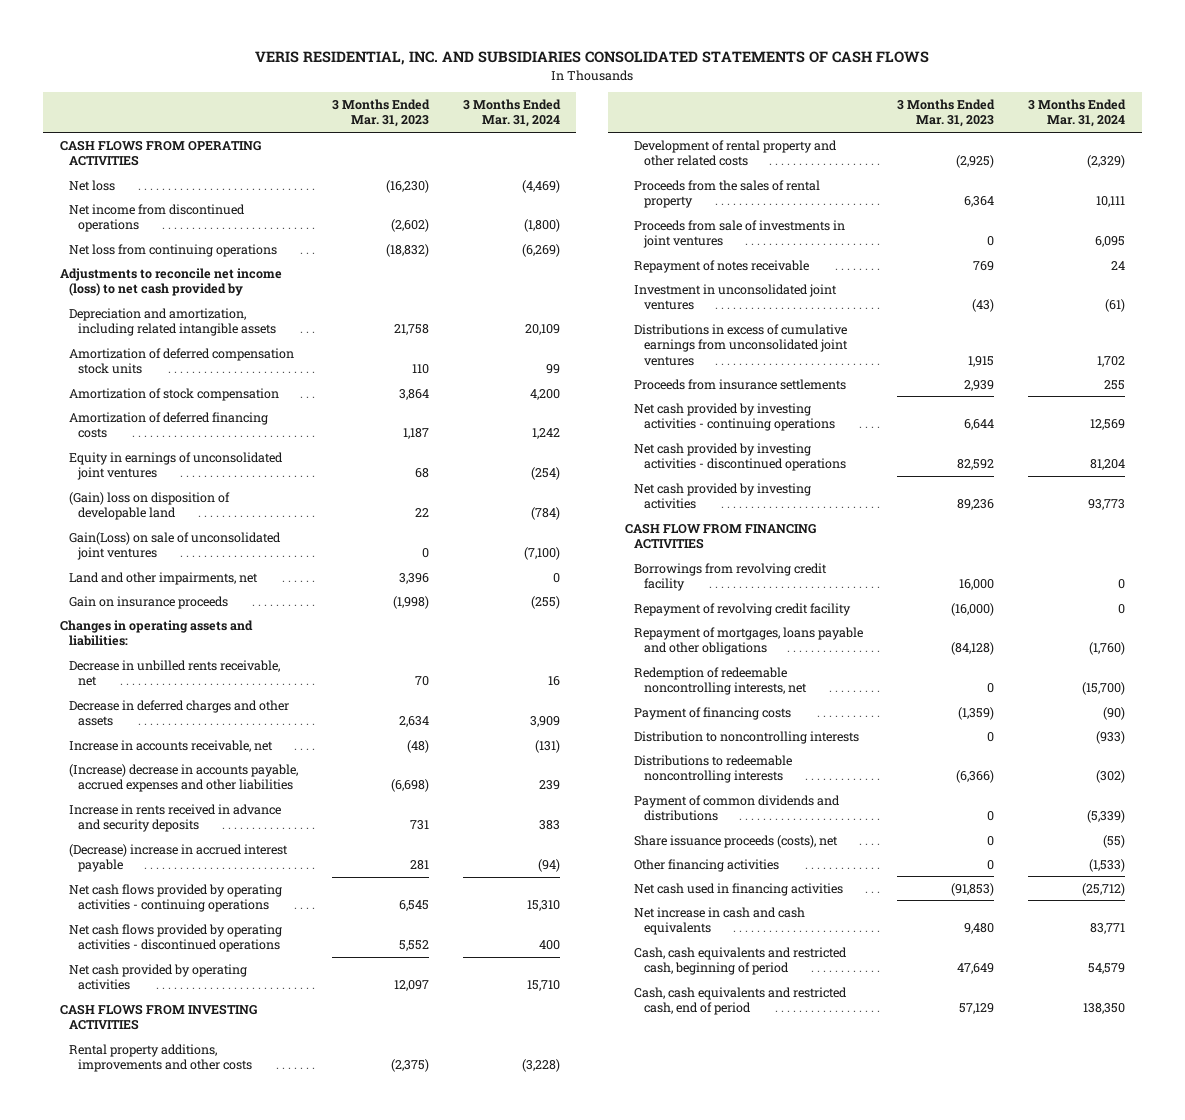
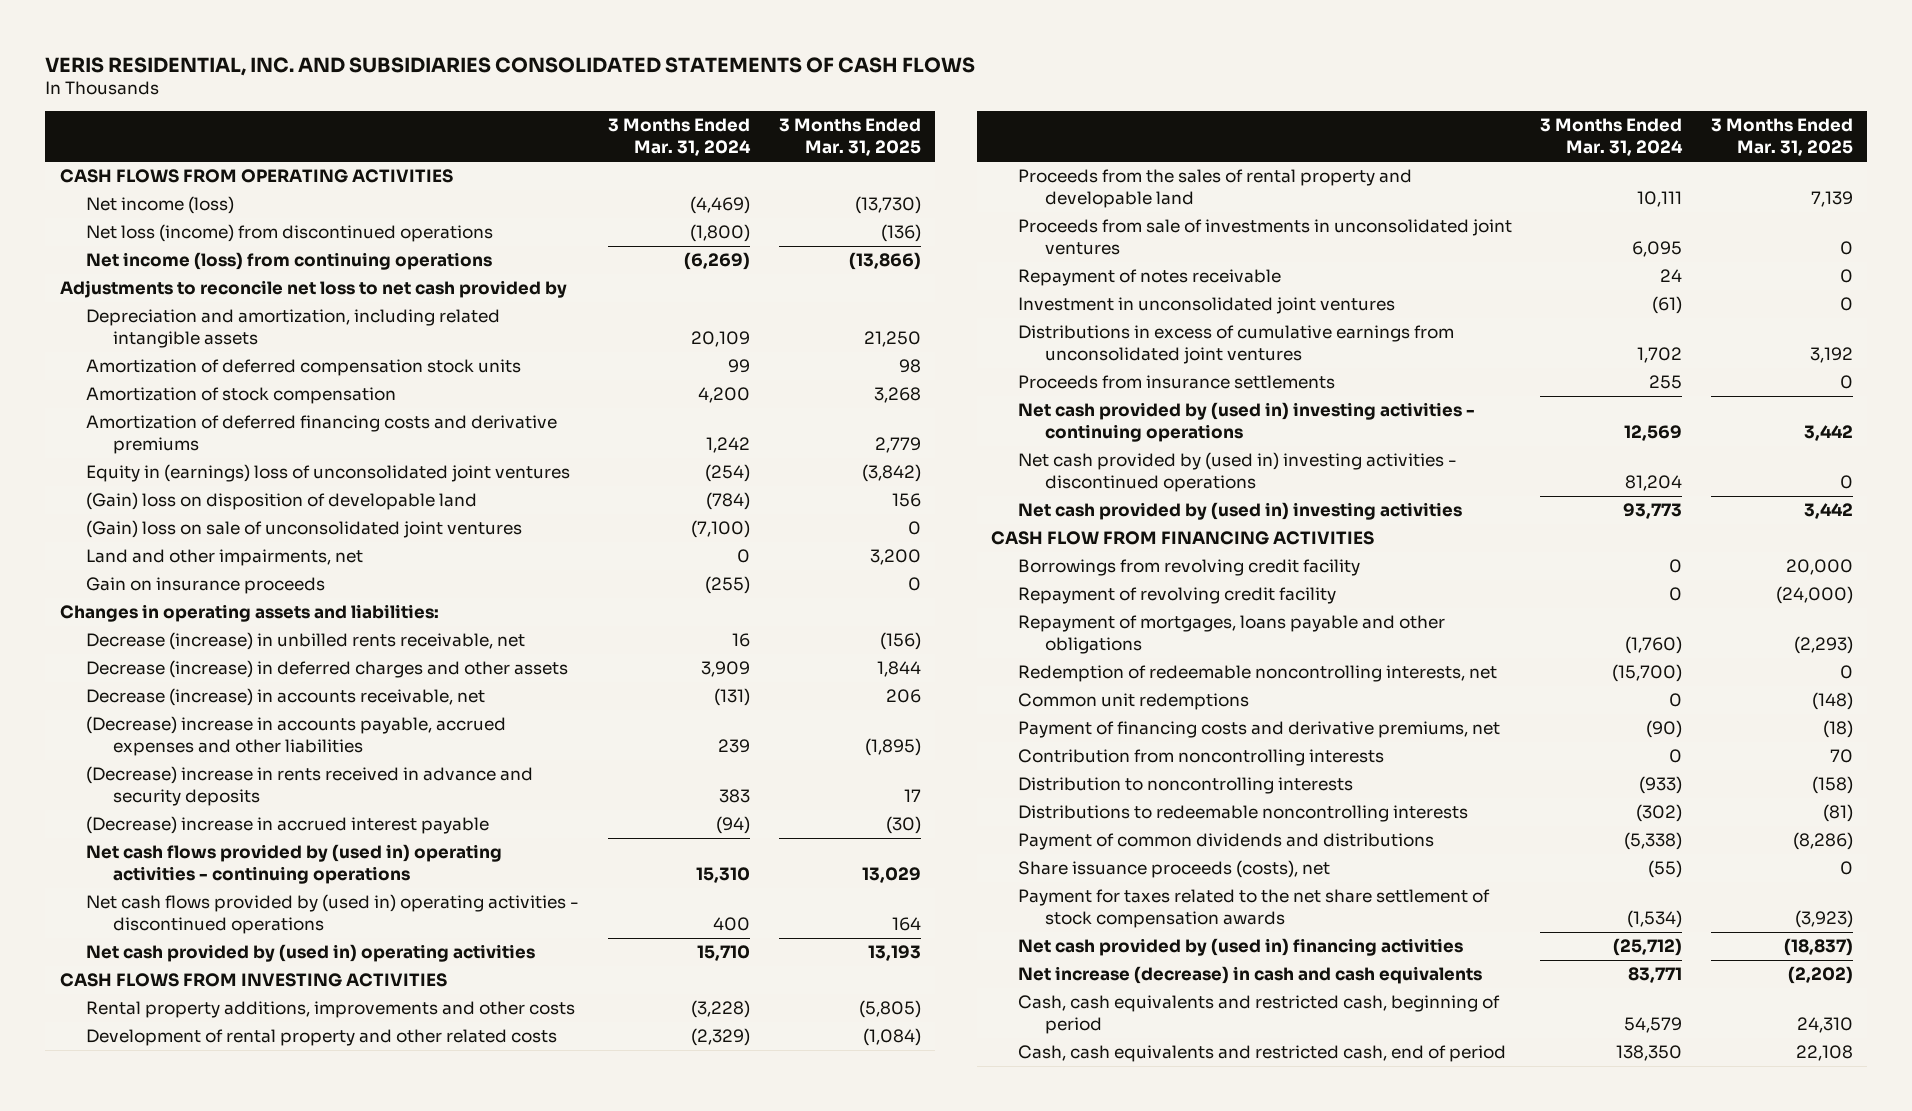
[331,99,430,128] 3 Months Ended Mar. 31, 2023 -> none
none -> [778,118,921,157] 3 Months Ended Mar. 31, 2025
[68,179,115,191] Net loss -> [86,196,235,215] Net income (loss)
[68,203,245,233] Net income from discontinued operations -> [86,224,494,243] Net loss (income) from discontinued operations
[68,243,277,257] Net loss from continuing operations -> [86,252,493,271] Net income (loss) from continuing operations
[59,267,282,297] Adjustments to reconcile net income (loss) to net cash provided by -> [59,280,567,299] Adjustments to reconcile net loss to net cash provided by
[68,411,268,439] Amortization of deferred financing costs -> [86,415,558,455] Amortization of deferred financing costs and derivative premiums
[68,451,283,481] Equity in earnings of unconsolidated joint ventures -> [86,464,571,483] Equity in (earnings) loss of unconsolidated joint ventures
[68,531,281,561] Gain(Loss) on sale of unconsolidated joint ventures -> [86,520,523,539] (Gain) loss on sale of unconsolidated joint ventures
[68,659,280,687] Decrease in unbilled rents receivable, net -> [86,632,526,651] Decrease (increase) in unbilled rents receivable, net
[68,699,289,727] Decrease in deferred charges and other assets -> [86,660,569,679] Decrease (increase) in deferred charges and other assets
[68,739,273,752] Increase in accounts receivable, net -> [86,688,486,707] Decrease (increase) in accounts receivable, net
[68,763,298,793] (Increase) decrease in accounts payable, accrued expenses and other liabilities -> [86,716,507,757] (Decrease) increase in accounts payable, accrued expenses and other liabilities
[68,803,281,833] Increase in rents received in advance and security deposits -> [86,766,534,807] (Decrease) increase in rents received in advance and security deposits
[68,883,282,913] Net cash flows provided by operating activities - continuing operations -> [86,844,503,885] Net cash flows provided by (used in) operating activities - continuing operations
[68,923,282,953] Net cash flows provided by operating activities - discontinued operations -> [86,894,580,935] Net cash flows provided by (used in) operating activities - discontinued operations
[68,963,247,991] Net cash provided by operating activities -> [86,944,536,963] Net cash provided by (used in) operating activities
[634,179,821,209] Proceeds from the sales of rental property -> [1018,169,1413,209] Proceeds from the sales of rental property and developable land
[634,219,846,249] Proceeds from sale of investments in joint ventures -> [1018,219,1513,256] Proceeds from sale of investments in unconsolidated joint ventures
[634,402,835,432] Net cash provided by investing activities - continuing operations -> [1018,402,1476,443] Net cash provided by (used in) investing activities - continuing operations
[634,442,846,472] Net cash provided by investing activities - discontinued operations -> [1018,452,1458,493] Net cash provided by (used in) investing activities - discontinued operations
[634,482,812,510] Net cash provided by investing activities -> [1018,502,1463,521] Net cash provided by (used in) investing activities
none -> [1018,693,1250,711] Common unit redemptions
[634,706,792,720] Payment of financing costs -> [1018,721,1501,739] Payment of financing costs and derivative premiums, net
none -> [1018,749,1385,767] Contribution from noncontrolling interests
[1087,810,1126,824] (5,339) -> [1624,832,1683,851] (5,338)
[634,858,780,872] Other financing activities -> none
none -> [1018,889,1491,929] Payment for taxes related to the net share settlement of stock compensation awards
[634,882,844,896] Net cash used in financing activities -> [1018,938,1464,957] Net cash provided by (used in) financing activities
[634,906,806,936] Net increase in cash and cash equivalents -> [1018,966,1483,985] Net increase (decrease) in cash and cash equivalents

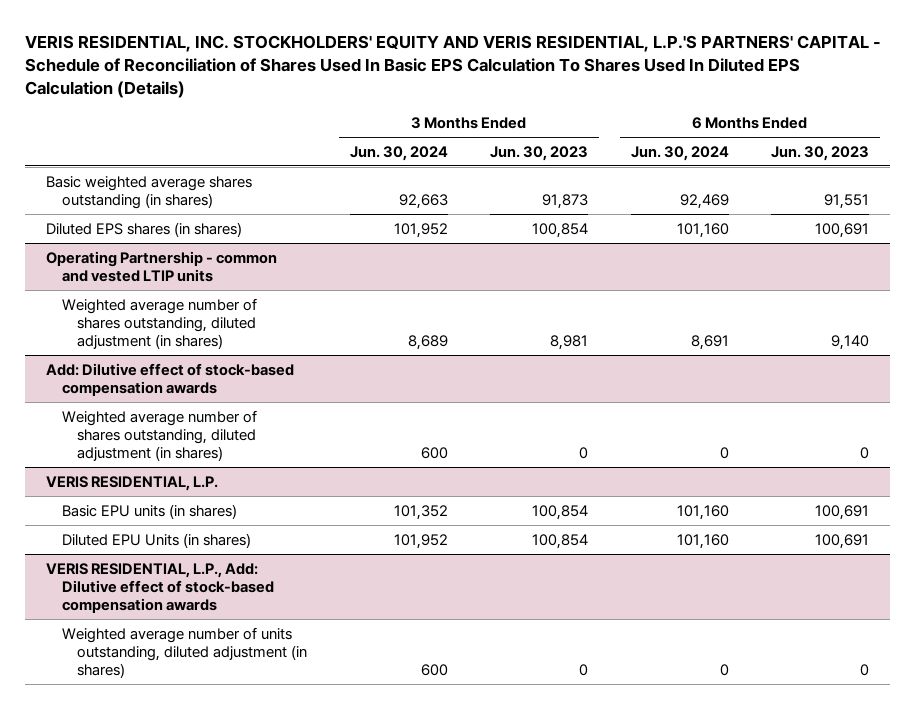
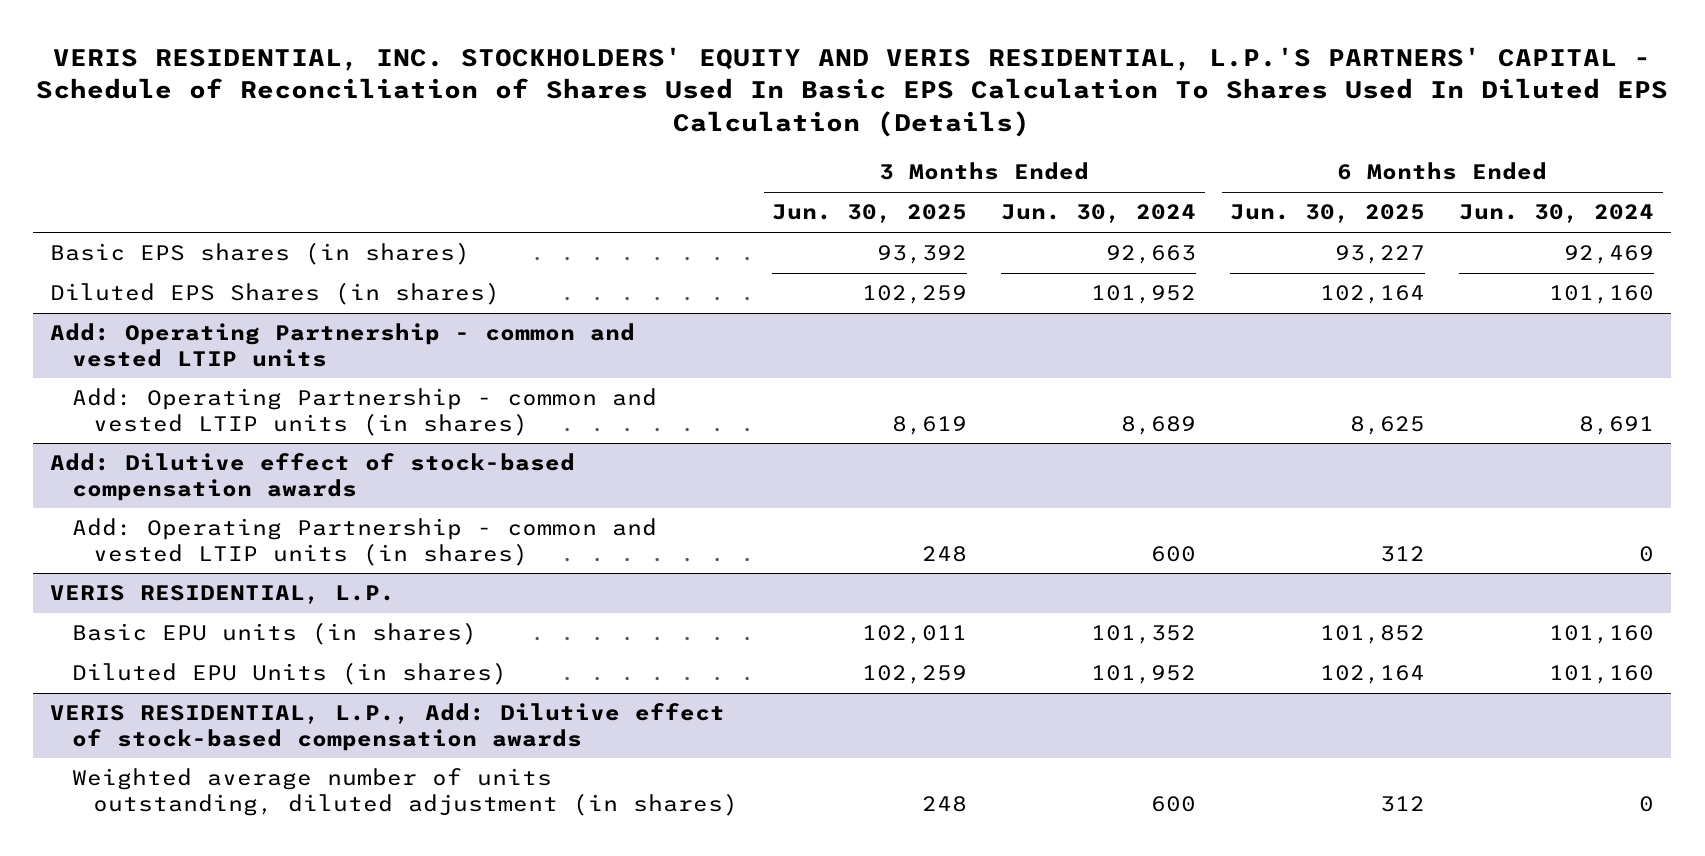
[490,145,589,161] Jun. 30, 2023 -> none
[771,145,870,161] Jun. 30, 2023 -> none
none -> [772,204,968,224] Jun. 30, 2025
none -> [1230,204,1426,224] Jun. 30, 2025
[46,175,253,209] Basic weighted average shares outstanding (in shares) -> [50,242,471,266] Basic EPS shares (in shares)
[46,221,243,237] Diluted EPS shares (in shares) -> [50,282,501,306] Diluted EPS Shares (in shares)
[46,250,278,282] Operating Partnership - common and vested LTIP units -> [50,323,636,367] Add: Operating Partnership - common and vested LTIP units
[61,297,257,349] Weighted average number of shares outstanding, diluted adjustment (in shares) -> [71,388,657,436] Add: Operating Partnership - common and vested LTIP units (in shares)
[61,409,257,461] Weighted average number of shares outstanding, diluted adjustment (in shares) -> [71,518,657,566] Add: Operating Partnership - common and vested LTIP units (in shares)

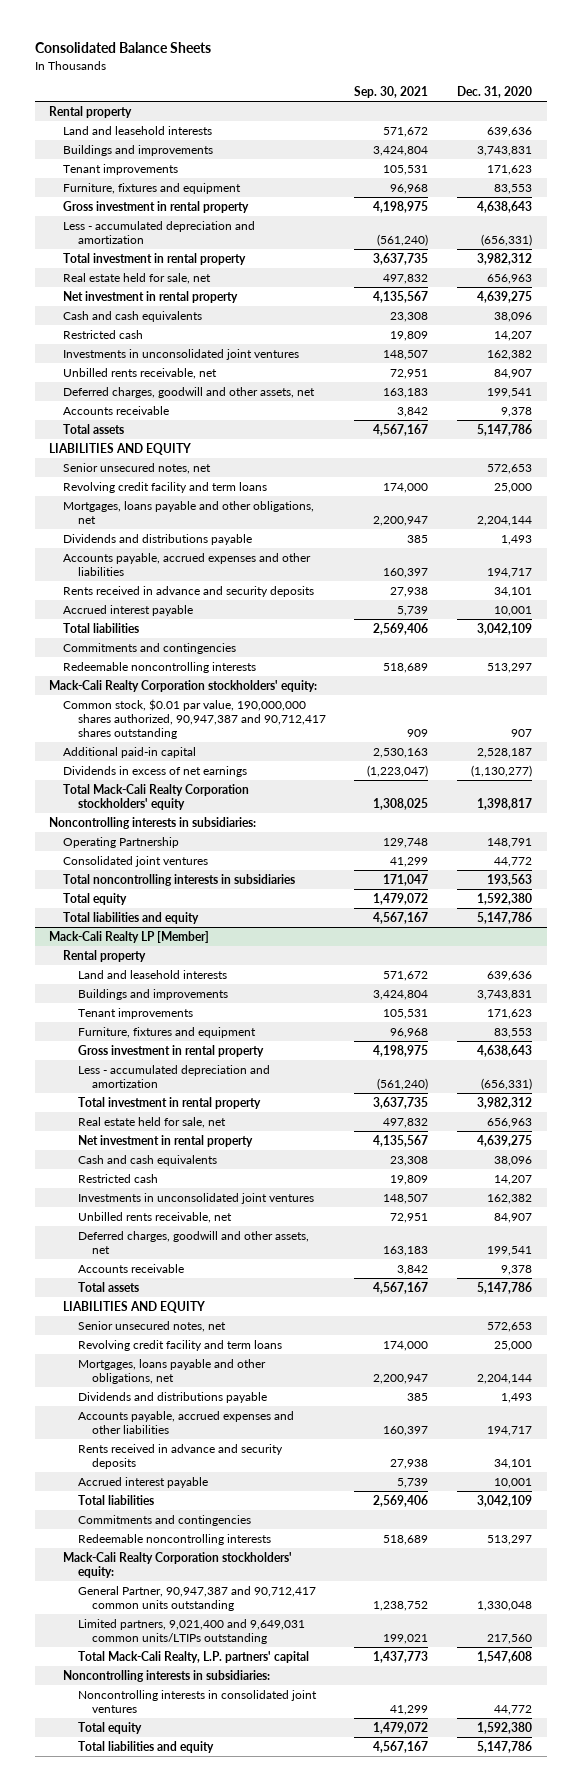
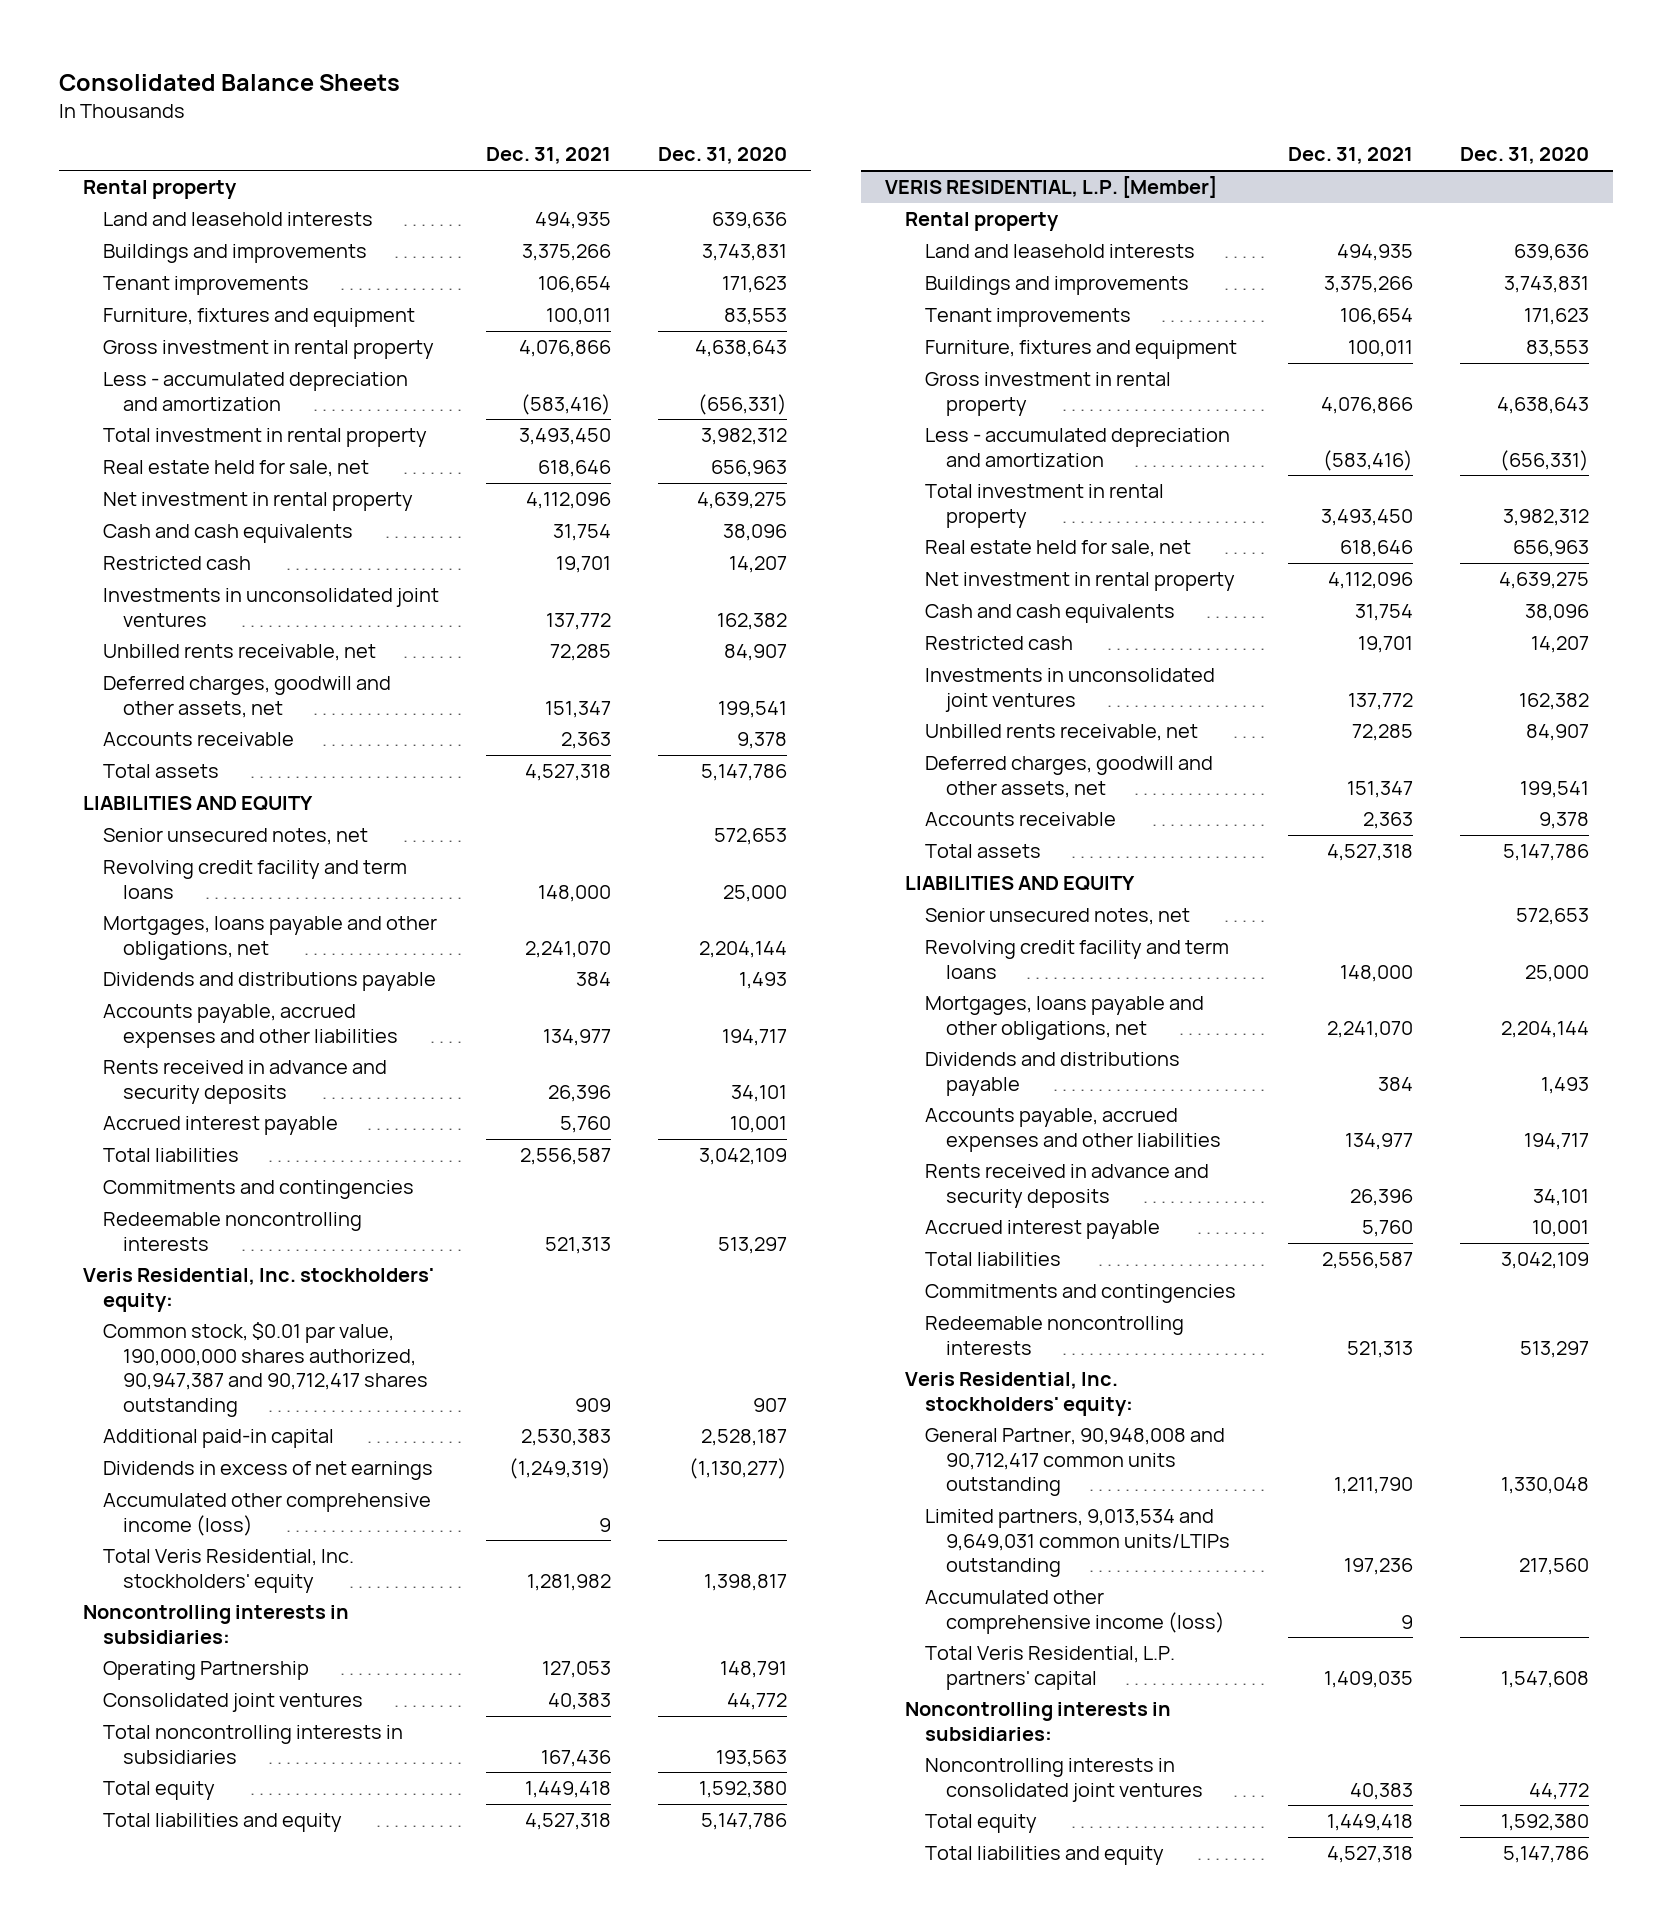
[354,85,429,98] Sep. 30, 2021 -> none
none -> [486,147,612,165] Dec. 31, 2021
[49,679,318,692] Mack-Cali Realty Corporation stockholders' equity: -> [82,1268,434,1312] Veris Residential, Inc. stockholders' equity:
none -> [102,1493,431,1536] Accumulated other comprehensive income (loss)
[63,783,250,810] Total Mack-Cali Realty Corporation stockholders' equity -> [102,1549,354,1593] Total Veris Residential, Inc. stockholders' equity
[49,930,210,943] Mack-Cali Realty LP [Member] -> none
none -> [884,176,1217,199] VERIS RESIDENTIAL, L.P. [Member]
[63,1551,293,1578] Mack-Cali Realty Corporation stockholders' equity: -> [905,1372,1134,1416] Veris Residential, Inc. stockholders' equity:
[77,1585,316,1611] General Partner, 90,947,387 and 90,712,417 common units outstanding -> [925,1428,1226,1497] General Partner, 90,948,008 and 90,712,417 common units outstanding
[77,1618,305,1644] Limited partners, 9,021,400 and 9,649,031 common units/LTIPs outstanding -> [925,1509,1230,1578] Limited partners, 9,013,534 and 9,649,031 common units/LTIPs outstanding
none -> [925,1590,1225,1634] Accumulated other comprehensive income (loss)
[77,1650,309,1663] Total Mack-Cali Realty, L.P. partners' capital -> [925,1646,1176,1690] Total Veris Residential, L.P. partners' capital

